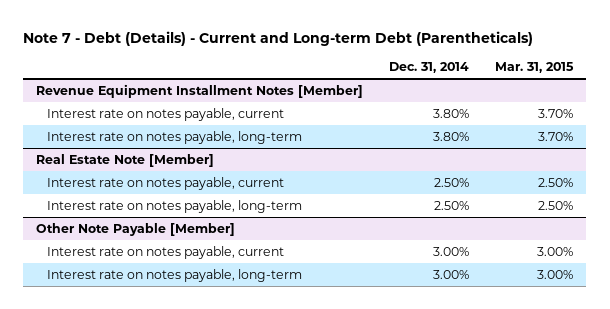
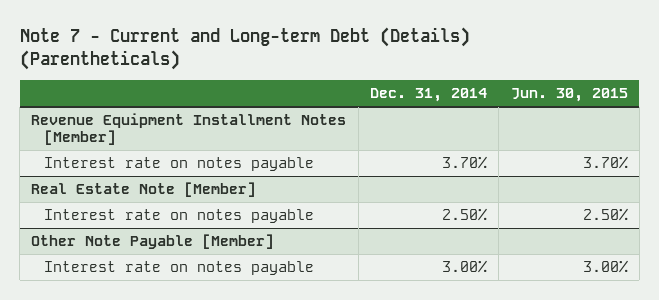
[23,30,534,46] Note 7 - Debt (Details) - Current and Long-term Debt (Parentheticals) -> [19,27,470,71] Note 7 - Current and Long-term Debt (Details) (Parentheticals)
[495,61,575,73] Mar. 31, 2015 -> none
none -> [510,88,628,103] Jun. 30, 2015
[47,131,303,145] Interest rate on notes payable, long-term -> none
[47,108,285,122] Interest rate on notes payable, current -> [43,157,314,172] Interest rate on notes payable
[433,109,470,119] 3.80% -> [441,156,487,170] 3.70%
[47,200,303,214] Interest rate on notes payable, long-term -> none
[47,177,285,191] Interest rate on notes payable, current -> [43,209,314,224] Interest rate on notes payable
[47,269,303,283] Interest rate on notes payable, long-term -> none
[47,246,285,260] Interest rate on notes payable, current -> [43,261,314,276] Interest rate on notes payable

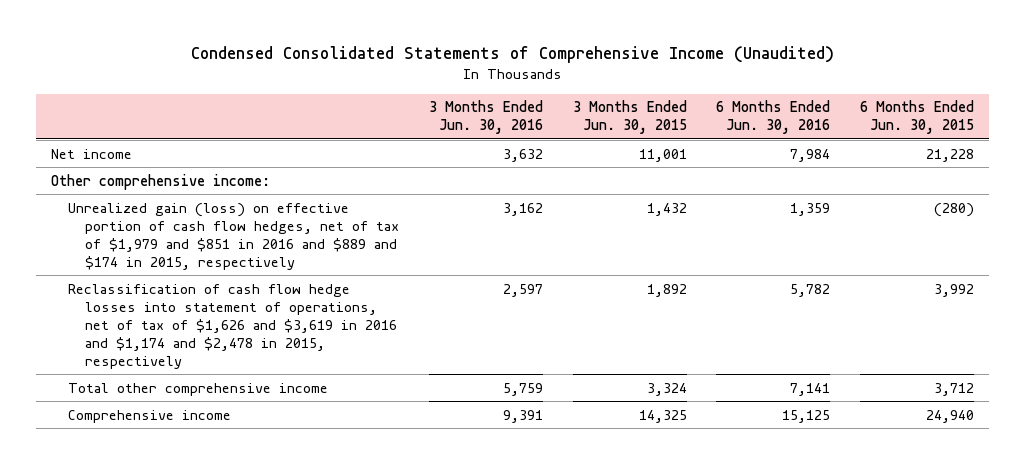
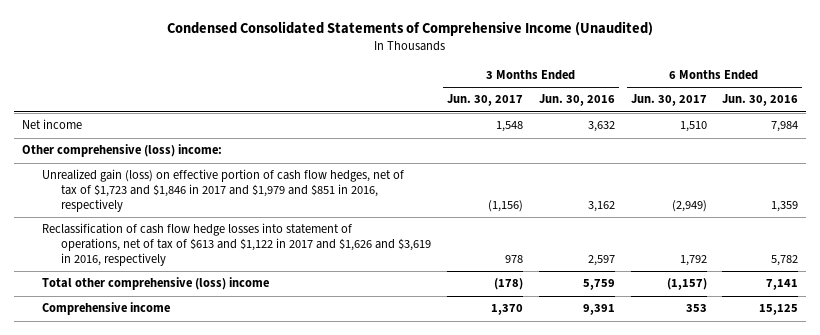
[572,100,687,135] 3 Months Ended Jun. 30, 2015 -> none
[860,100,975,135] 6 Months Ended Jun. 30, 2015 -> none
none -> [447,94,524,107] Jun. 30, 2017
none -> [630,94,707,107] Jun. 30, 2017
[50,173,270,190] Other comprehensive income: -> [21,144,222,158] Other comprehensive (loss) income:
[68,202,400,270] Unrealized gain (loss) on effective portion of cash flow hedges, net of tax of $1,979 and $851 in 2016 and $889 and $174 in 2015, respectively -> [41,169,404,213] Unrealized gain (loss) on effective portion of cash flow hedges, net of tax of $1,723 and $1,846 in 2017 and $1,979 and $851 in 2016, respectively
[68,283,398,369] Reclassification of cash flow hedge losses into statement of operations, net of tax of $1,626 and $3,619 in 2016 and $1,174 and $2,478 in 2015, respectively -> [41,223,432,267] Reclassification of cash flow hedge losses into statement of operations, net of tax of $613 and $1,122 in 2017 and $1,626 and $3,619 in 2016, respectively
[68,382,329,396] Total other comprehensive income -> [41,277,269,291] Total other comprehensive (loss) income

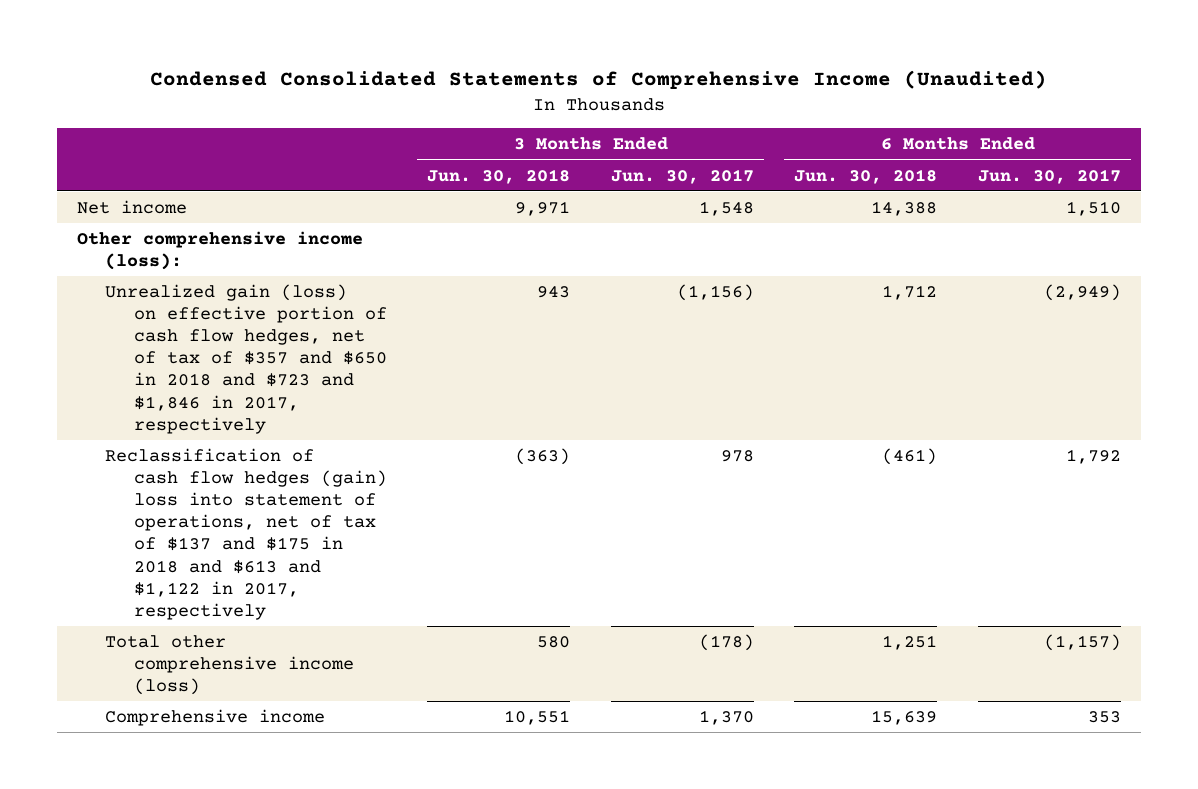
[538,94,615,107] Jun. 30, 2016 -> none
[722,94,799,107] Jun. 30, 2016 -> none
none -> [427,168,571,184] Jun. 30, 2018
none -> [794,168,938,184] Jun. 30, 2018
[21,144,222,158] Other comprehensive (loss) income: -> [77,230,364,271] Other comprehensive income (loss):
[41,169,404,213] Unrealized gain (loss) on effective portion of cash flow hedges, net of tax of $1,723 and $1,846 in 2017 and $1,979 and $851 in 2016, respectively -> [105,283,387,434] Unrealized gain (loss) on effective portion of cash flow hedges, net of tax of $357 and $650 in 2018 and $723 and $1,846 in 2017, respectively
[41,223,432,267] Reclassification of cash flow hedge losses into statement of operations, net of tax of $613 and $1,122 in 2017 and $1,626 and $3,619 in 2016, respectively -> [105,447,387,620] Reclassification of cash flow hedges (gain) loss into statement of operations, net of tax of $137 and $175 in 2018 and $613 and $1,122 in 2017, respectively
[41,277,269,291] Total other comprehensive (loss) income -> [105,634,354,696] Total other comprehensive income (loss)

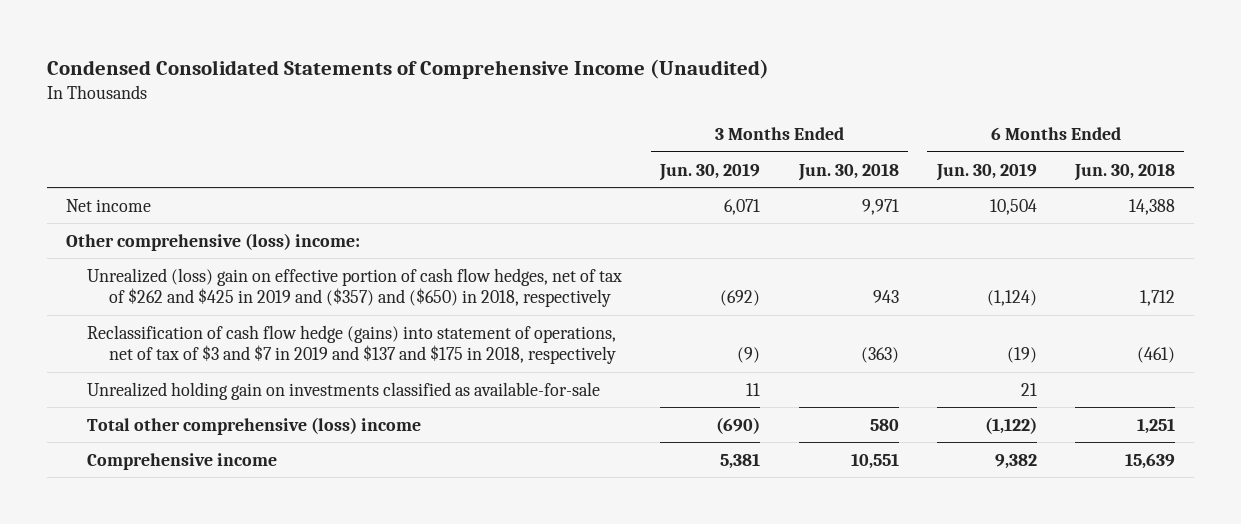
[610,168,754,184] Jun. 30, 2017 -> none
[977,168,1121,184] Jun. 30, 2017 -> none
none -> [659,162,761,181] Jun. 30, 2019
none -> [935,162,1037,181] Jun. 30, 2019
[77,230,364,271] Other comprehensive income (loss): -> [66,232,361,251] Other comprehensive (loss) income:
[105,283,387,434] Unrealized gain (loss) on effective portion of cash flow hedges, net of tax of $357 and $650 in 2018 and $723 and $1,846 in 2017, respectively -> [87,267,623,307] Unrealized (loss) gain on effective portion of cash flow hedges, net of tax of $262 and $425 in 2019 and ($357) and ($650) in 2018, respectively
[105,447,387,620] Reclassification of cash flow hedges (gain) loss into statement of operations, net of tax of $137 and $175 in 2018 and $613 and $1,122 in 2017, respectively -> [87,324,617,364] Reclassification of cash flow hedge (gains) into statement of operations, net of tax of $3 and $7 in 2019 and $137 and $175 in 2018, respectively
none -> [87,381,601,400] Unrealized holding gain on investments classified as available-for-sale
[105,634,354,696] Total other comprehensive income (loss) -> [87,416,422,435] Total other comprehensive (loss) income

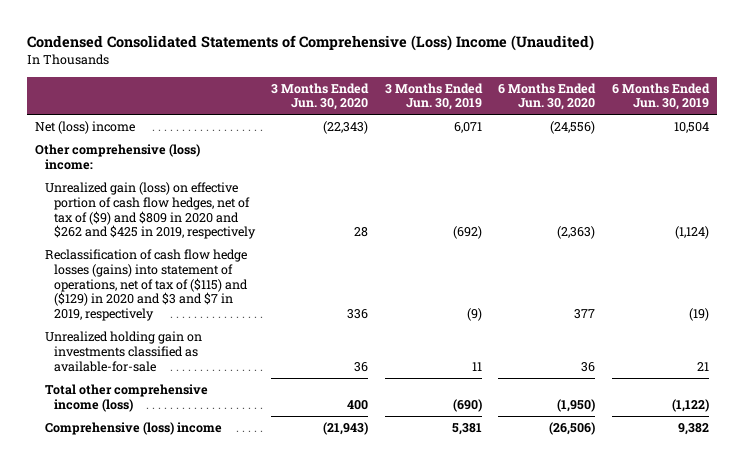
[46,58,769,79] Condensed Consolidated Statements of Comprehensive Income (Unaudited) -> [27,34,595,51] Condensed Consolidated Statements of Comprehensive (Loss) Income (Unaudited)
[797,162,899,181] Jun. 30, 2018 -> none
[1073,162,1175,181] Jun. 30, 2018 -> none
none -> [271,82,370,111] 3 Months Ended Jun. 30, 2020
none -> [498,82,597,111] 6 Months Ended Jun. 30, 2020
[66,198,152,212] Net income -> [35,121,136,135] Net (loss) income
[87,267,623,307] Unrealized (loss) gain on effective portion of cash flow hedges, net of tax of $262 and $425 in 2019 and ($357) and ($650) in 2018, respectively -> [44,182,256,240] Unrealized gain (loss) on effective portion of cash flow hedges, net of tax of ($9) and $809 in 2020 and $262 and $425 in 2019, respectively
[87,324,617,364] Reclassification of cash flow hedge (gains) into statement of operations, net of tax of $3 and $7 in 2019 and $137 and $175 in 2018, respectively -> [44,249,248,322] Reclassification of cash flow hedge losses (gains) into statement of operations, net of tax of ($115) and ($129) in 2020 and $3 and $7 in 2019, respectively
[87,416,422,435] Total other comprehensive (loss) income -> [44,384,208,412] Total other comprehensive income (loss)
[87,452,278,470] Comprehensive income -> [44,422,222,436] Comprehensive (loss) income

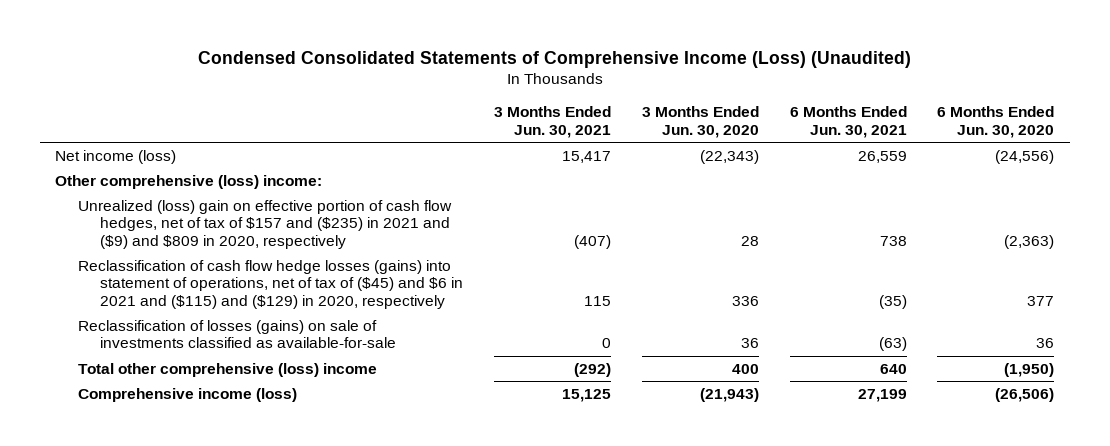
[27,34,595,51] Condensed Consolidated Statements of Comprehensive (Loss) Income (Unaudited) -> [197,50,911,68] Condensed Consolidated Statements of Comprehensive Income (Loss) (Unaudited)
[384,82,483,111] 3 Months Ended Jun. 30, 2019 -> none
[611,82,710,111] 6 Months Ended Jun. 30, 2019 -> none
none -> [493,106,611,139] 3 Months Ended Jun. 30, 2021
none -> [789,106,907,139] 6 Months Ended Jun. 30, 2021
[35,121,136,135] Net (loss) income -> [55,149,177,164] Net income (loss)
[44,182,256,240] Unrealized gain (loss) on effective portion of cash flow hedges, net of tax of ($9) and $809 in 2020 and $262 and $425 in 2019, respectively -> [77,199,452,250] Unrealized (loss) gain on effective portion of cash flow hedges, net of tax of $157 and ($235) in 2021 and ($9) and $809 in 2020, respectively
[44,249,248,322] Reclassification of cash flow hedge losses (gains) into statement of operations, net of tax of ($115) and ($129) in 2020 and $3 and $7 in 2019, respectively -> [77,259,463,310] Reclassification of cash flow hedge losses (gains) into statement of operations, net of tax of ($45) and $6 in 2021 and ($115) and ($129) in 2020, respectively
[44,331,202,372] Unrealized holding gain on investments classified as available-for-sale -> [77,319,396,349] Reclassification of losses (gains) on sale of investments classified as available-for-sale
[44,384,208,412] Total other comprehensive income (loss) -> [77,362,377,377] Total other comprehensive (loss) income
[44,422,222,436] Comprehensive (loss) income -> [77,387,297,402] Comprehensive income (loss)

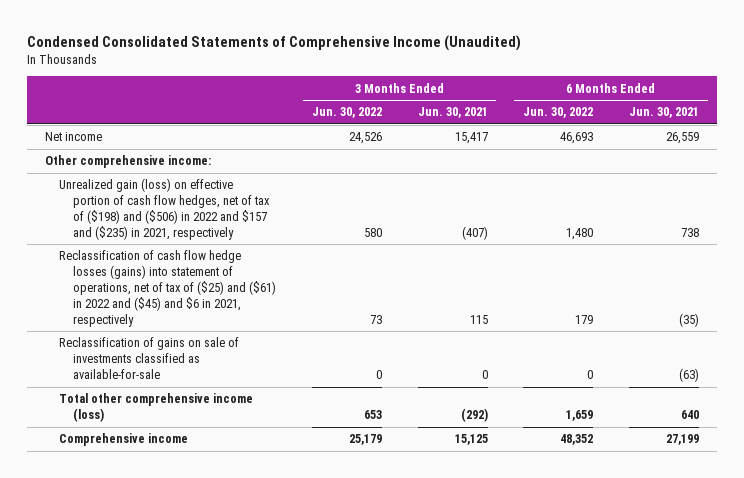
[197,50,911,68] Condensed Consolidated Statements of Comprehensive Income (Loss) (Unaudited) -> [27,34,522,51] Condensed Consolidated Statements of Comprehensive Income (Unaudited)
[641,106,759,139] 3 Months Ended Jun. 30, 2020 -> none
[937,106,1055,139] 6 Months Ended Jun. 30, 2020 -> none
none -> [311,107,382,119] Jun. 30, 2022
none -> [523,107,594,119] Jun. 30, 2022
[55,149,177,164] Net income (loss) -> [45,132,103,142] Net income
[55,174,323,189] Other comprehensive (loss) income: -> [45,155,212,169] Other comprehensive income:
[77,199,452,250] Unrealized (loss) gain on effective portion of cash flow hedges, net of tax of $157 and ($235) in 2021 and ($9) and $809 in 2020, respectively -> [59,178,271,240] Unrealized gain (loss) on effective portion of cash flow hedges, net of tax of ($198) and ($506) in 2022 and $157 and ($235) in 2021, respectively
[77,259,463,310] Reclassification of cash flow hedge losses (gains) into statement of operations, net of tax of ($45) and $6 in 2021 and ($115) and ($129) in 2020, respectively -> [59,250,277,327] Reclassification of cash flow hedge losses (gains) into statement of operations, net of tax of ($25) and ($61) in 2022 and ($45) and $6 in 2021, respectively
[77,319,396,349] Reclassification of losses (gains) on sale of investments classified as available-for-sale -> [59,337,240,380] Reclassification of gains on sale of investments classified as available-for-sale
[77,362,377,377] Total other comprehensive (loss) income -> [59,393,254,423] Total other comprehensive income (loss)
[77,387,297,402] Comprehensive income (loss) -> [59,433,189,447] Comprehensive income

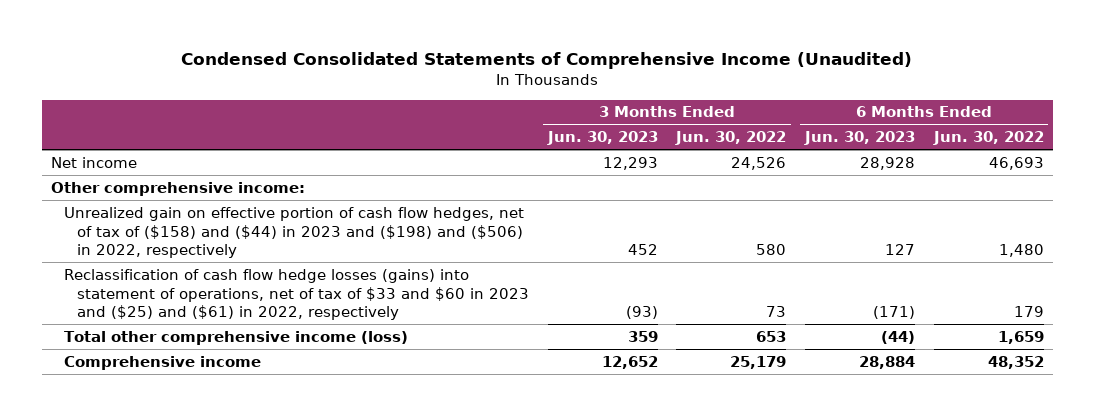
[417,107,488,119] Jun. 30, 2021 -> none
[628,107,699,119] Jun. 30, 2021 -> none
none -> [546,131,658,146] Jun. 30, 2023
none -> [803,131,915,146] Jun. 30, 2023
[59,337,240,380] Reclassification of gains on sale of investments classified as available-for-sale -> none
[59,178,271,240] Unrealized gain (loss) on effective portion of cash flow hedges, net of tax of ($198) and ($506) in 2022 and $157 and ($235) in 2021, respectively -> [64,206,525,259] Unrealized gain on effective portion of cash flow hedges, net of tax of ($158) and ($44) in 2023 and ($198) and ($506) in 2022, respectively
[59,250,277,327] Reclassification of cash flow hedge losses (gains) into statement of operations, net of tax of ($25) and ($61) in 2022 and ($45) and $6 in 2021, respectively -> [64,268,530,321] Reclassification of cash flow hedge losses (gains) into statement of operations, net of tax of $33 and $60 in 2023 and ($25) and ($61) in 2022, respectively

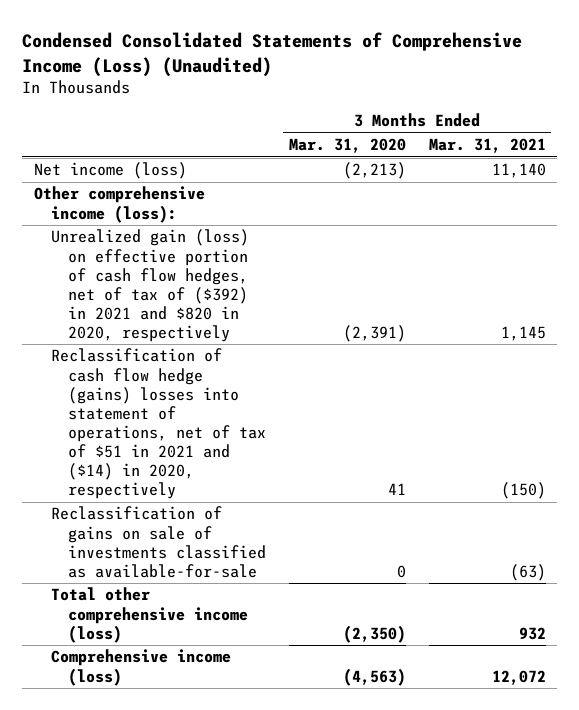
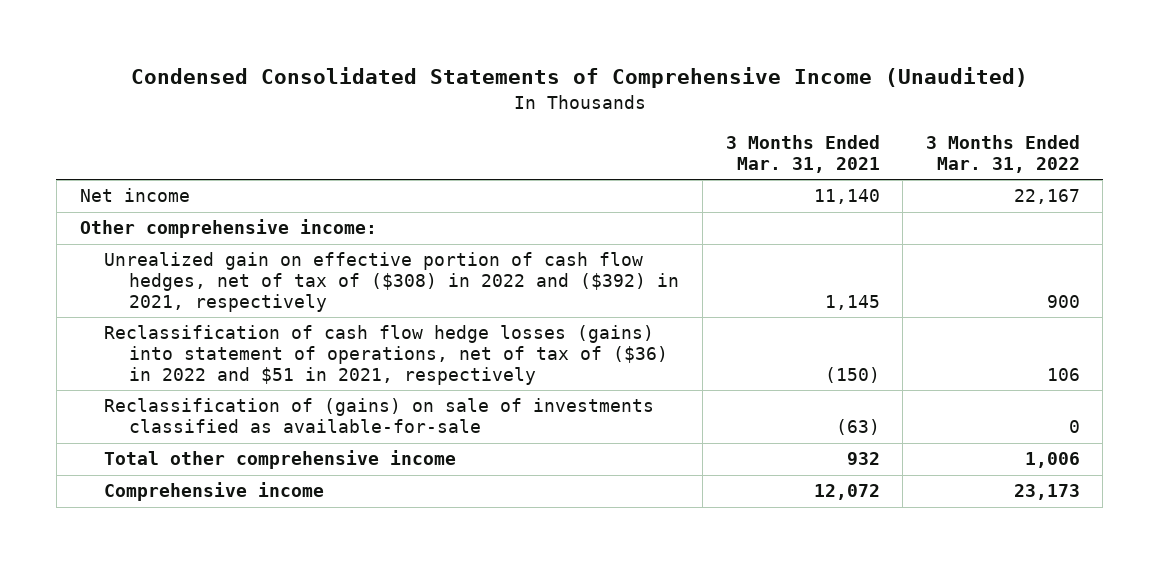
[22,31,523,77] Condensed Consolidated Statements of Comprehensive Income (Loss) (Unaudited) -> [130,67,1028,89] Condensed Consolidated Statements of Comprehensive Income (Unaudited)
[288,138,406,154] Mar. 31, 2020 -> none
none -> [925,135,1080,173] 3 Months Ended Mar. 31, 2022
[33,162,187,180] Net income (loss) -> [79,188,190,203] Net income
[33,186,205,223] Other comprehensive income (loss): -> [79,219,377,239] Other comprehensive income:
[50,229,249,343] Unrealized gain (loss) on effective portion of cash flow hedges, net of tax of ($392) in 2021 and $820 in 2020, respectively -> [104,252,680,312] Unrealized gain on effective portion of cash flow hedges, net of tax of ($308) in 2022 and ($392) in 2021, respectively
[50,348,267,500] Reclassification of cash flow hedge (gains) losses into statement of operations, net of tax of $51 in 2021 and ($14) in 2020, respectively -> [104,325,669,385] Reclassification of cash flow hedge losses (gains) into statement of operations, net of tax of ($36) in 2022 and $51 in 2021, respectively
[50,506,267,578] Reclassification of gains on sale of investments classified as available-for-sale -> [104,398,655,434] Reclassification of (gains) on sale of investments classified as available-for-sale
[50,587,249,643] Total other comprehensive income (loss) -> [104,450,457,470] Total other comprehensive income
[50,649,231,686] Comprehensive income (loss) -> [104,482,325,502] Comprehensive income

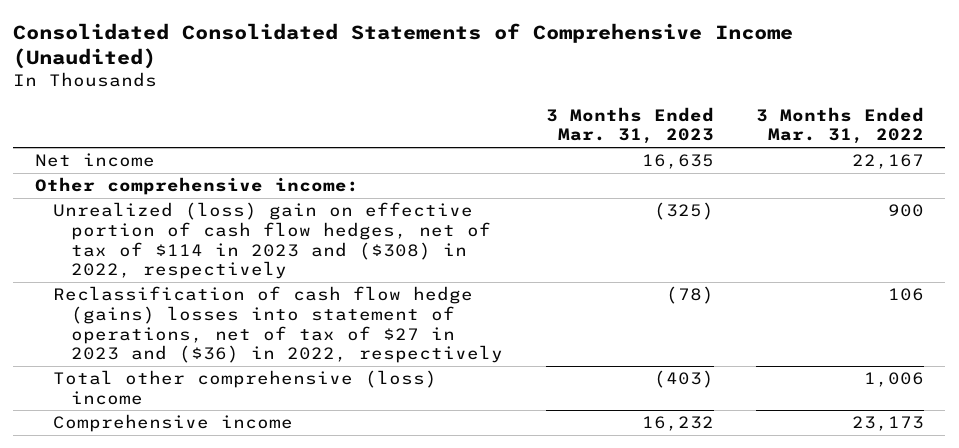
[130,67,1028,89] Condensed Consolidated Statements of Comprehensive Income (Unaudited) -> [13,22,794,70] Consolidated Consolidated Statements of Comprehensive Income (Unaudited)
[725,135,880,173] 3 Months Ended Mar. 31, 2021 -> none
none -> [545,106,714,145] 3 Months Ended Mar. 31, 2023
[104,398,655,434] Reclassification of (gains) on sale of investments classified as available-for-sale -> none
[104,252,680,312] Unrealized gain on effective portion of cash flow hedges, net of tax of ($308) in 2022 and ($392) in 2021, respectively -> [52,202,492,280] Unrealized (loss) gain on effective portion of cash flow hedges, net of tax of $114 in 2023 and ($308) in 2022, respectively
[104,325,669,385] Reclassification of cash flow hedge losses (gains) into statement of operations, net of tax of ($36) in 2022 and $51 in 2021, respectively -> [52,286,504,364] Reclassification of cash flow hedge (gains) losses into statement of operations, net of tax of $27 in 2023 and ($36) in 2022, respectively
[104,450,457,470] Total other comprehensive income -> [52,370,437,405] Total other comprehensive (loss) income

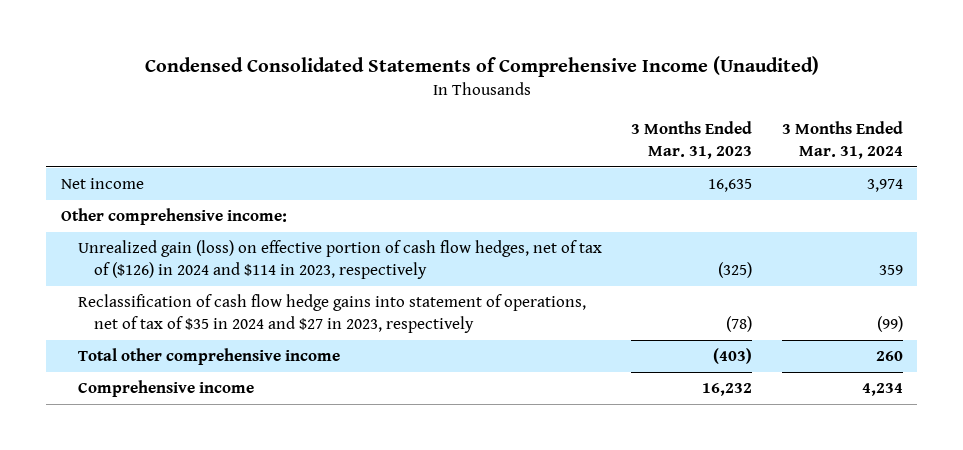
[13,22,794,70] Consolidated Consolidated Statements of Comprehensive Income (Unaudited) -> [144,56,819,78] Condensed Consolidated Statements of Comprehensive Income (Unaudited)
[755,106,924,145] 3 Months Ended Mar. 31, 2022 -> none
none -> [781,120,903,159] 3 Months Ended Mar. 31, 2024
[52,202,492,280] Unrealized (loss) gain on effective portion of cash flow hedges, net of tax of $114 in 2023 and ($308) in 2022, respectively -> [77,240,602,280] Unrealized gain (loss) on effective portion of cash flow hedges, net of tax of ($126) in 2024 and $114 in 2023, respectively
[52,286,504,364] Reclassification of cash flow hedge (gains) losses into statement of operations, net of tax of $27 in 2023 and ($36) in 2022, respectively -> [77,294,586,334] Reclassification of cash flow hedge gains into statement of operations, net of tax of $35 in 2024 and $27 in 2023, respectively
[52,370,437,405] Total other comprehensive (loss) income -> [77,348,340,366] Total other comprehensive income

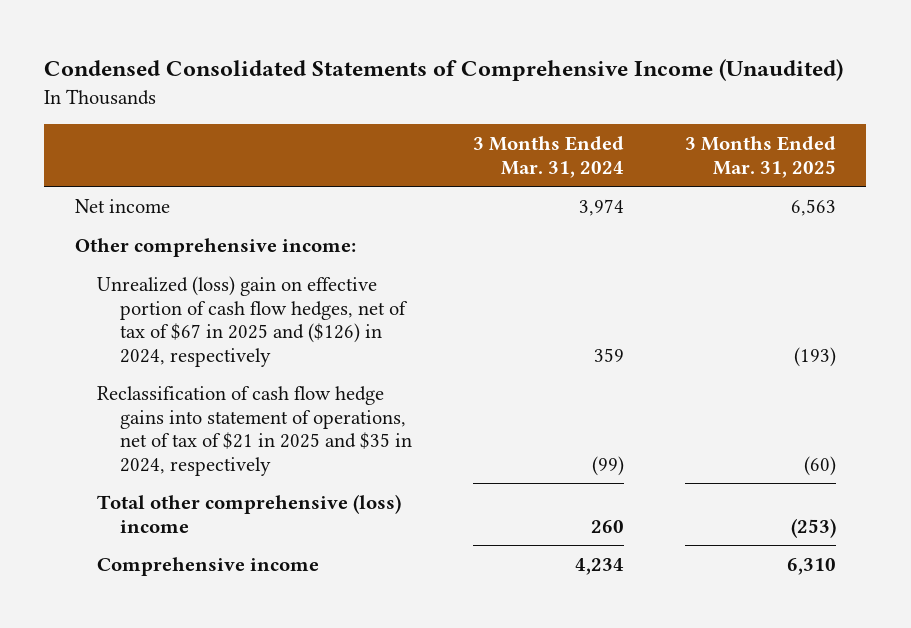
[631,120,753,159] 3 Months Ended Mar. 31, 2023 -> none
none -> [684,136,836,178] 3 Months Ended Mar. 31, 2025
[77,240,602,280] Unrealized gain (loss) on effective portion of cash flow hedges, net of tax of ($126) in 2024 and $114 in 2023, respectively -> [97,276,408,367] Unrealized (loss) gain on effective portion of cash flow hedges, net of tax of $67 in 2025 and ($126) in 2024, respectively
[77,294,586,334] Reclassification of cash flow hedge gains into statement of operations, net of tax of $35 in 2024 and $27 in 2023, respectively -> [97,386,412,476] Reclassification of cash flow hedge gains into statement of operations, net of tax of $21 in 2025 and $35 in 2024, respectively
[77,348,340,366] Total other comprehensive income -> [97,494,402,533] Total other comprehensive (loss) income

